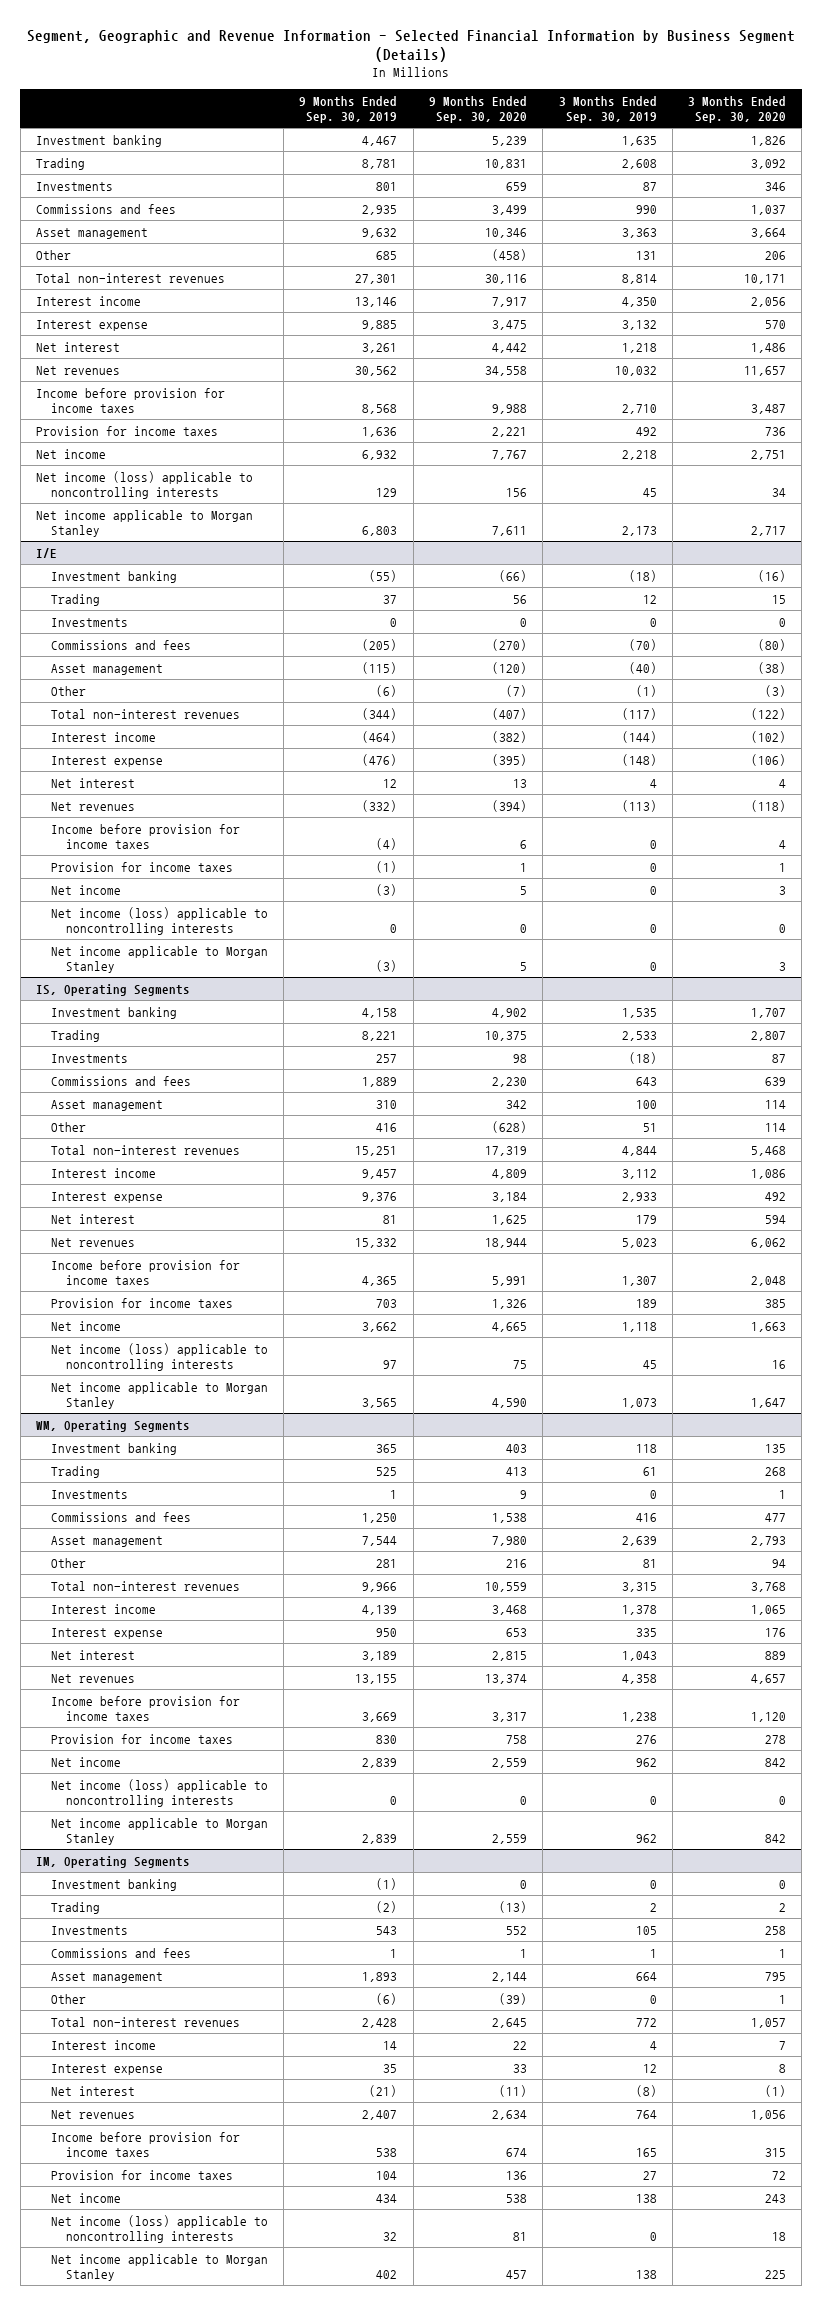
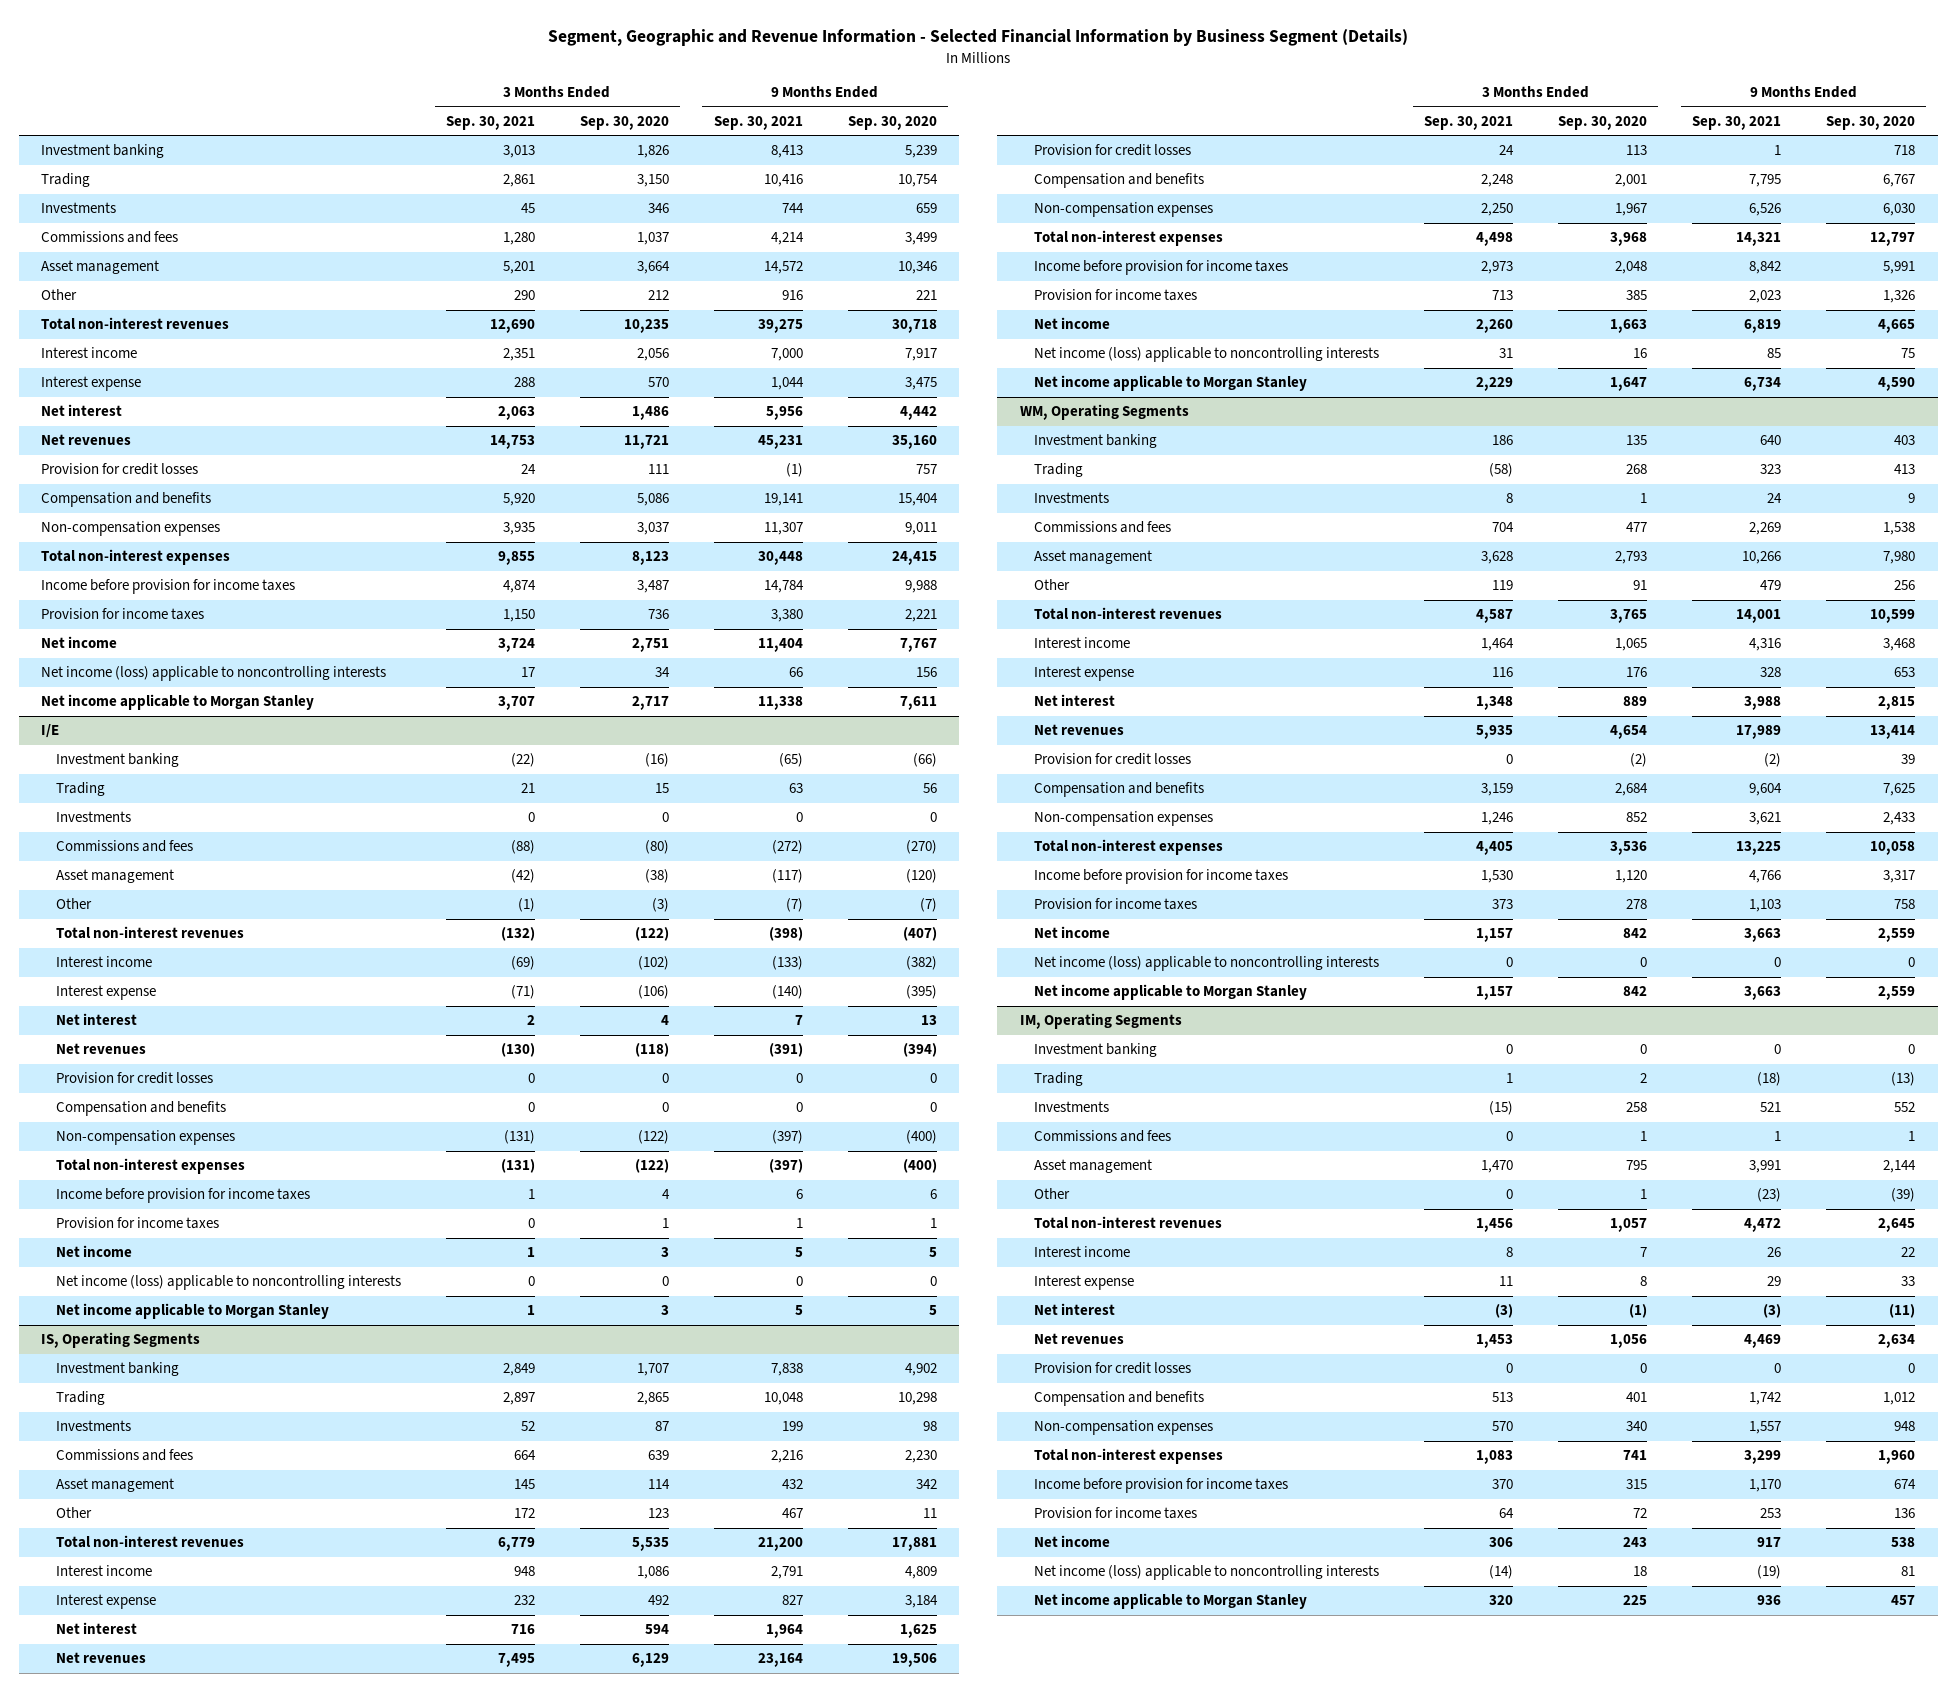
[299,95,398,123] 9 Months Ended Sep. 30, 2019 -> none
[558,95,657,123] 3 Months Ended Sep. 30, 2019 -> none
none -> [445,115,535,130] Sep. 30, 2021
none -> [713,115,803,130] Sep. 30, 2021
[484,158,527,169] 10,831 -> [897,174,938,188] 10,754
[751,158,787,169] 3,092 -> [636,174,669,188] 3,150
[491,248,527,261] (458) -> [915,290,937,301] 221
[765,250,787,260] 206 -> [647,290,669,301] 212
[484,273,527,284] 30,116 -> [891,319,937,334] 30,718
[744,273,787,284] 10,171 -> [623,319,669,334] 10,235
[484,365,527,376] 34,558 -> [891,435,937,450] 35,160
[744,365,787,376] 11,657 -> [623,435,669,450] 11,721
none -> [41,463,199,476] Provision for credit losses
none -> [41,492,212,508] Compensation and benefits
none -> [41,521,221,537] Non-compensation expenses
none -> [41,549,231,566] Total non-interest expenses
none -> [55,1072,213,1085] Provision for credit losses
none -> [55,1101,226,1117] Compensation and benefits
none -> [55,1130,235,1146] Non-compensation expenses
none -> [55,1158,245,1175] Total non-interest expenses
[484,1030,527,1041] 10,375 -> [897,1392,937,1406] 10,298
[751,1030,787,1041] 2,807 -> [636,1392,669,1406] 2,865
[491,1120,527,1133] (628) -> [922,1508,937,1519] 11
[765,1122,787,1132] 114 -> [647,1508,669,1519] 123
[484,1145,527,1156] 17,319 -> [891,1537,937,1552] 17,881
[751,1145,787,1156] 5,468 -> [631,1537,669,1552] 5,535
[484,1237,527,1248] 18,944 -> [891,1653,937,1668] 19,506
[751,1237,787,1248] 6,062 -> [631,1653,669,1668] 6,129
none -> [1034,144,1192,157] Provision for credit losses
none -> [1034,173,1205,189] Compensation and benefits
none -> [1034,202,1214,218] Non-compensation expenses
none -> [1034,230,1224,247] Total non-interest expenses
[505,1558,527,1568] 216 -> [1894,580,1916,591] 256
[772,1558,787,1568] 94 -> [1633,580,1648,591] 91
[484,1581,527,1592] 10,559 -> [1870,609,1916,624] 10,599
[751,1581,787,1592] 3,768 -> [1610,609,1648,624] 3,765
[484,1673,527,1684] 13,374 -> [1870,725,1916,740] 13,414
[751,1673,787,1684] 4,657 -> [1610,725,1648,740] 4,654
none -> [1034,753,1192,766] Provision for credit losses
none -> [1034,782,1205,798] Compensation and benefits
none -> [1034,811,1214,827] Non-compensation expenses
none -> [1034,839,1224,856] Total non-interest expenses
none -> [1034,1362,1192,1375] Provision for credit losses
none -> [1034,1391,1205,1407] Compensation and benefits
none -> [1034,1420,1214,1436] Non-compensation expenses
none -> [1034,1448,1224,1465] Total non-interest expenses

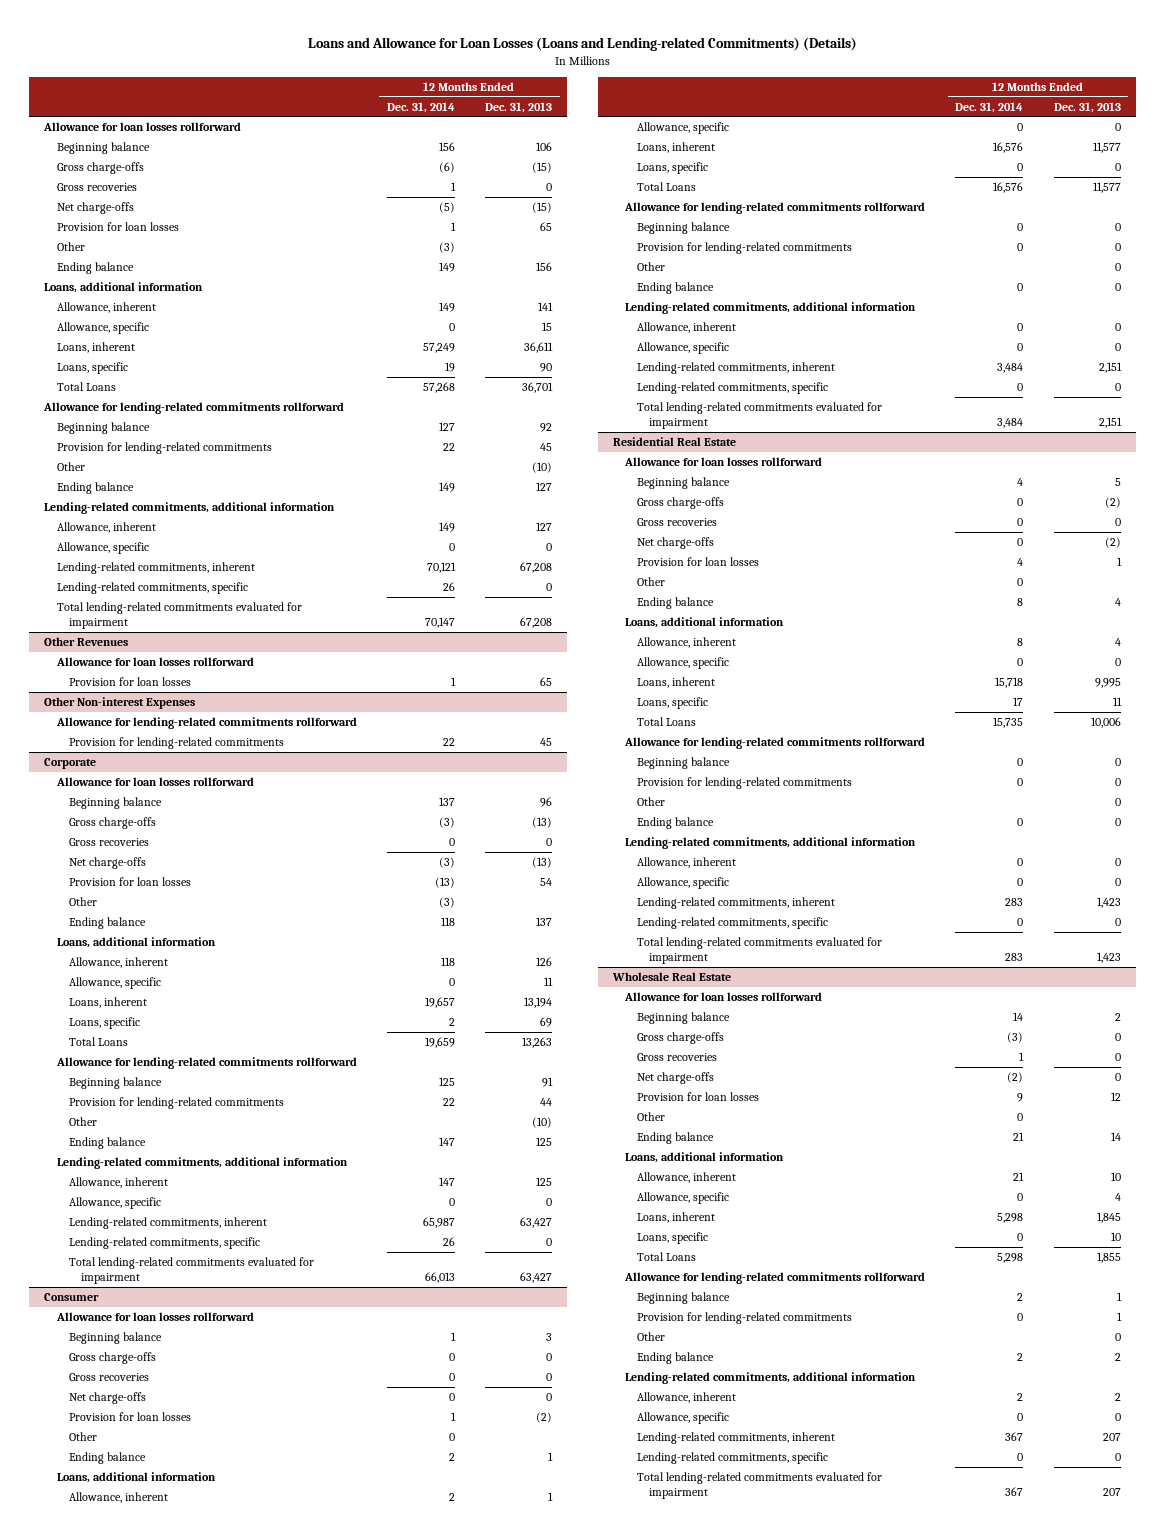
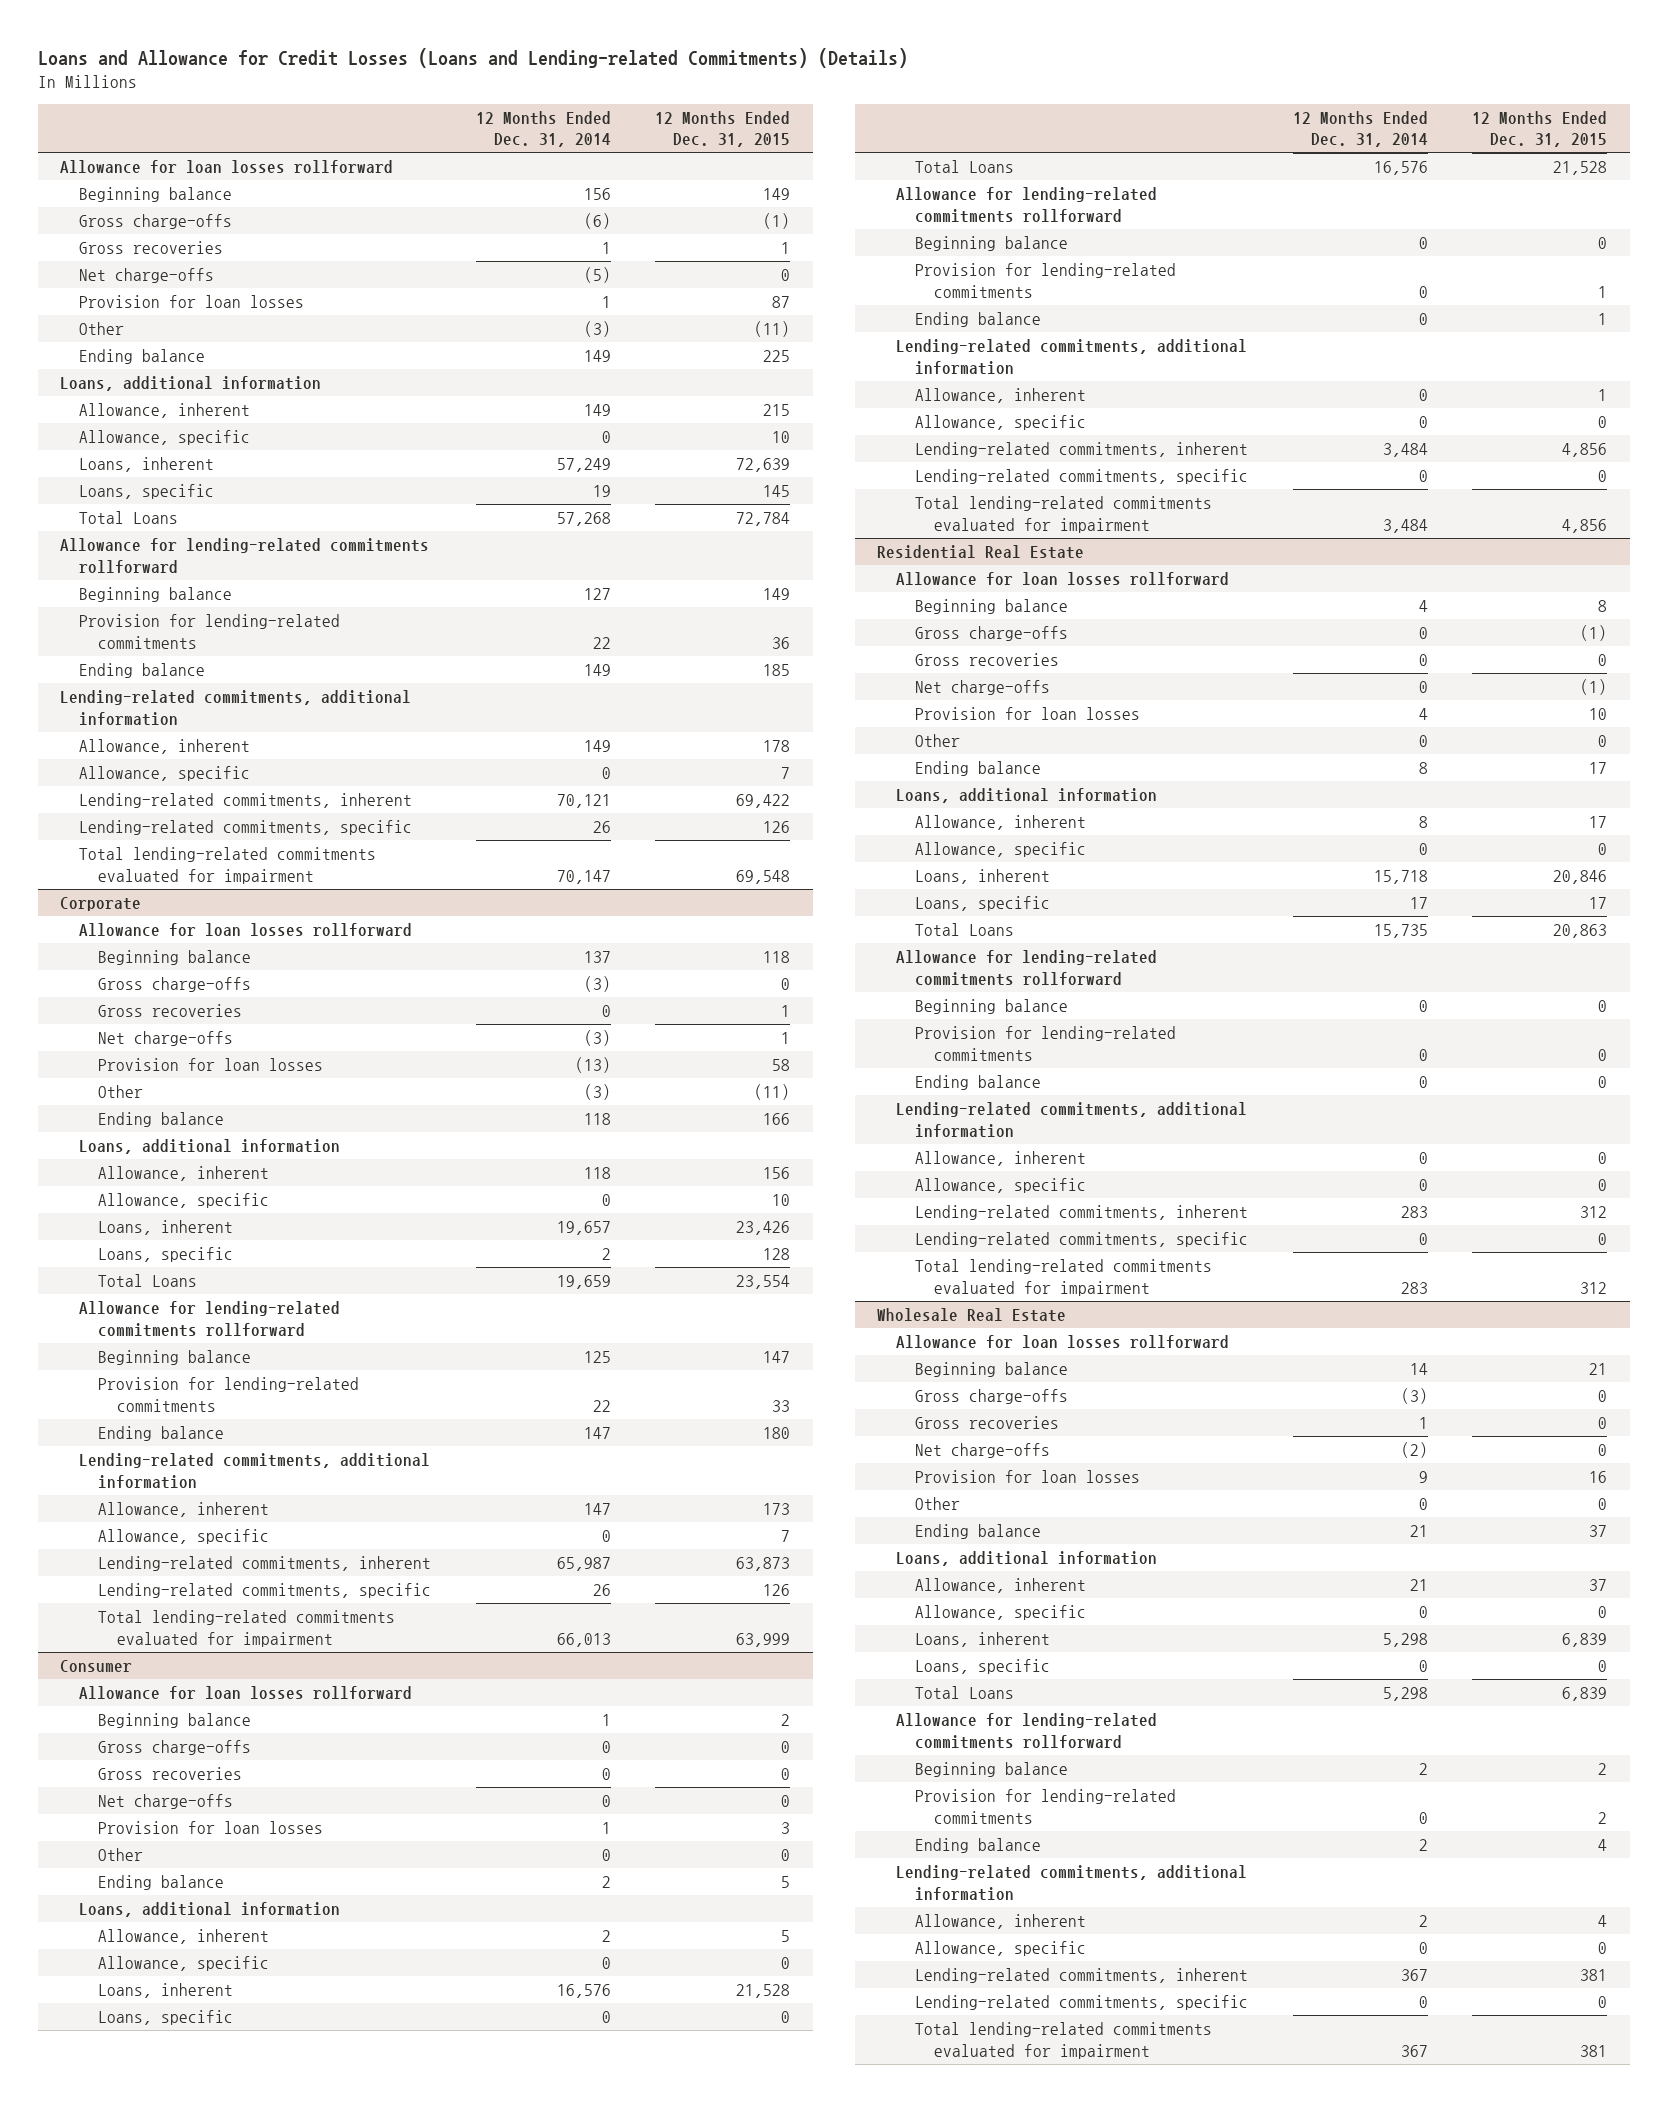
[307,37,857,52] Loans and Allowance for Loan Losses (Loans and Lending-related Commitments) (Details) -> [37,48,908,69] Loans and Allowance for Credit Losses (Loans and Lending-related Commitments) (Details)
[485,101,553,113] Dec. 31, 2013 -> none
none -> [655,110,791,148] 12 Months Ended Dec. 31, 2015
[56,461,85,471] Other -> none
[44,636,129,646] Other Revenues -> none
[55,656,254,666] Allowance for loan losses rollforward -> none
[68,676,191,686] Provision for loan losses -> none
[44,696,196,709] Other Non-interest Expenses -> none
[55,716,357,729] Allowance for lending-related commitments rollforward -> none
[68,736,284,749] Provision for lending-related commitments -> none
[68,1116,97,1126] Other -> none
[637,261,666,271] Other -> none
[637,796,666,806] Other -> none
[637,1331,666,1341] Other -> none

